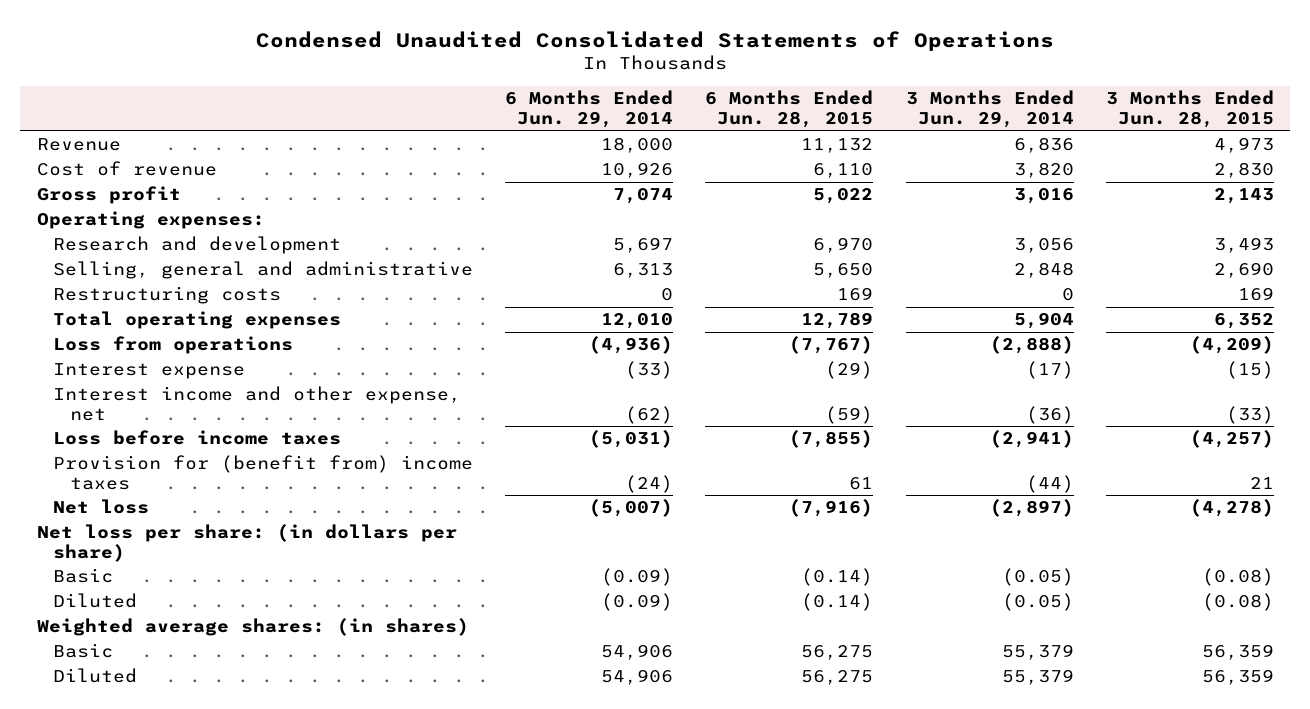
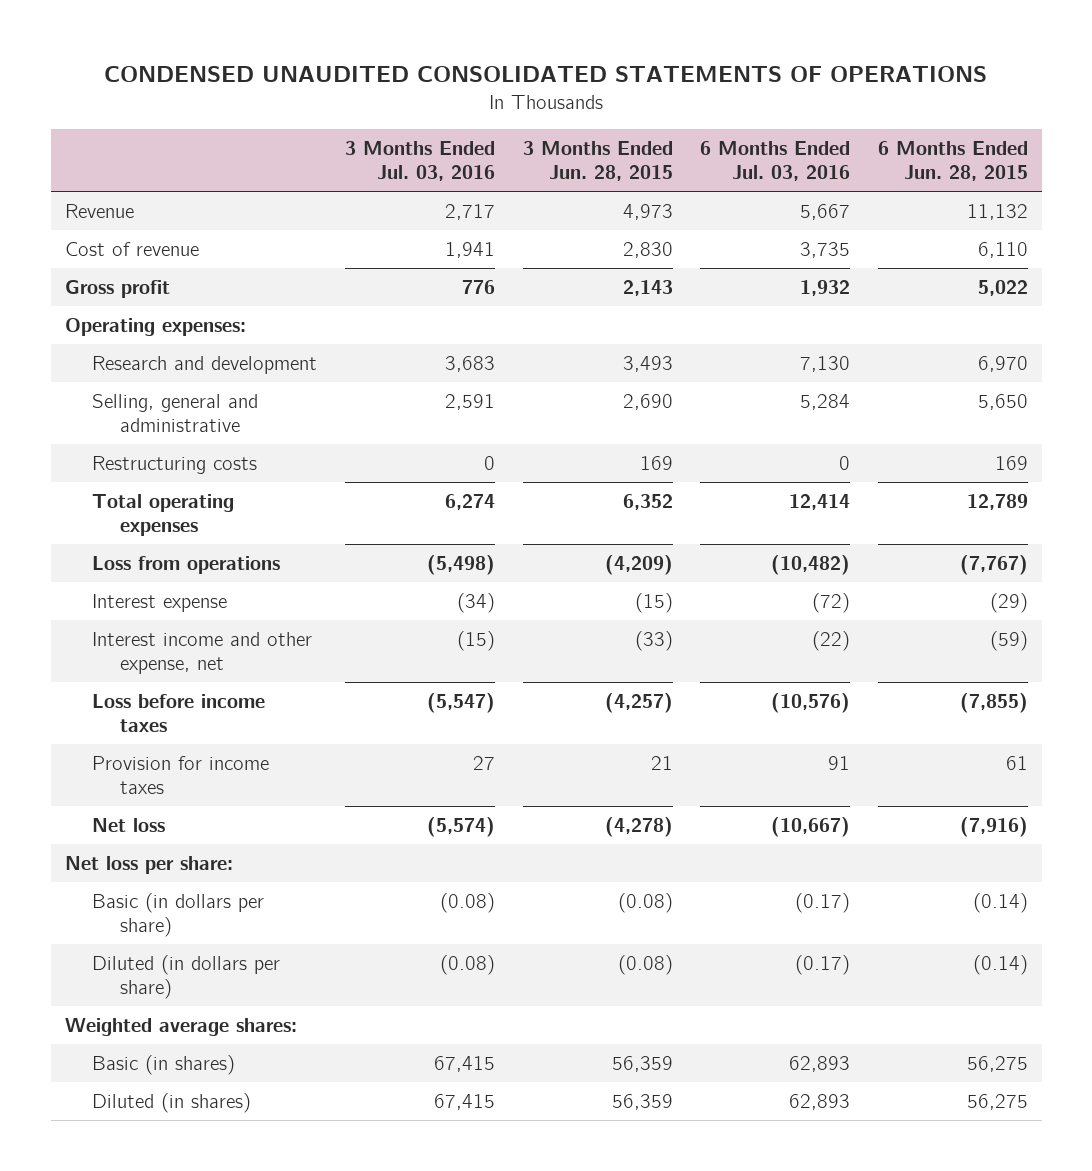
[256,30,1055,51] Condensed Unaudited Consolidated Statements of Operations -> [104,65,988,82] CONDENSED UNAUDITED CONSOLIDATED STATEMENTS OF OPERATIONS
[505,90,674,129] 6 Months Ended Jun. 29, 2014 -> none
[905,90,1074,129] 3 Months Ended Jun. 29, 2014 -> none
none -> [344,141,495,182] 3 Months Ended Jul. 03, 2016
none -> [700,141,851,182] 6 Months Ended Jul. 03, 2016
[53,455,474,491] Provision for (benefit from) income taxes -> [92,756,270,795] Provision for income taxes
[36,524,457,563] Net loss per share: (in dollars per share) -> [64,856,233,875] Net loss per share:
[53,568,114,584] Basic -> [92,893,265,938] Basic (in dollars per share)
[53,593,138,609] Diluted -> [92,955,281,1000] Diluted (in dollars per share)
[36,618,469,637] Weighted average shares: (in shares) -> [64,1018,297,1037] Weighted average shares:
[53,643,114,659] Basic -> [92,1055,236,1076] Basic (in shares)
[53,668,138,684] Diluted -> [92,1093,252,1114] Diluted (in shares)

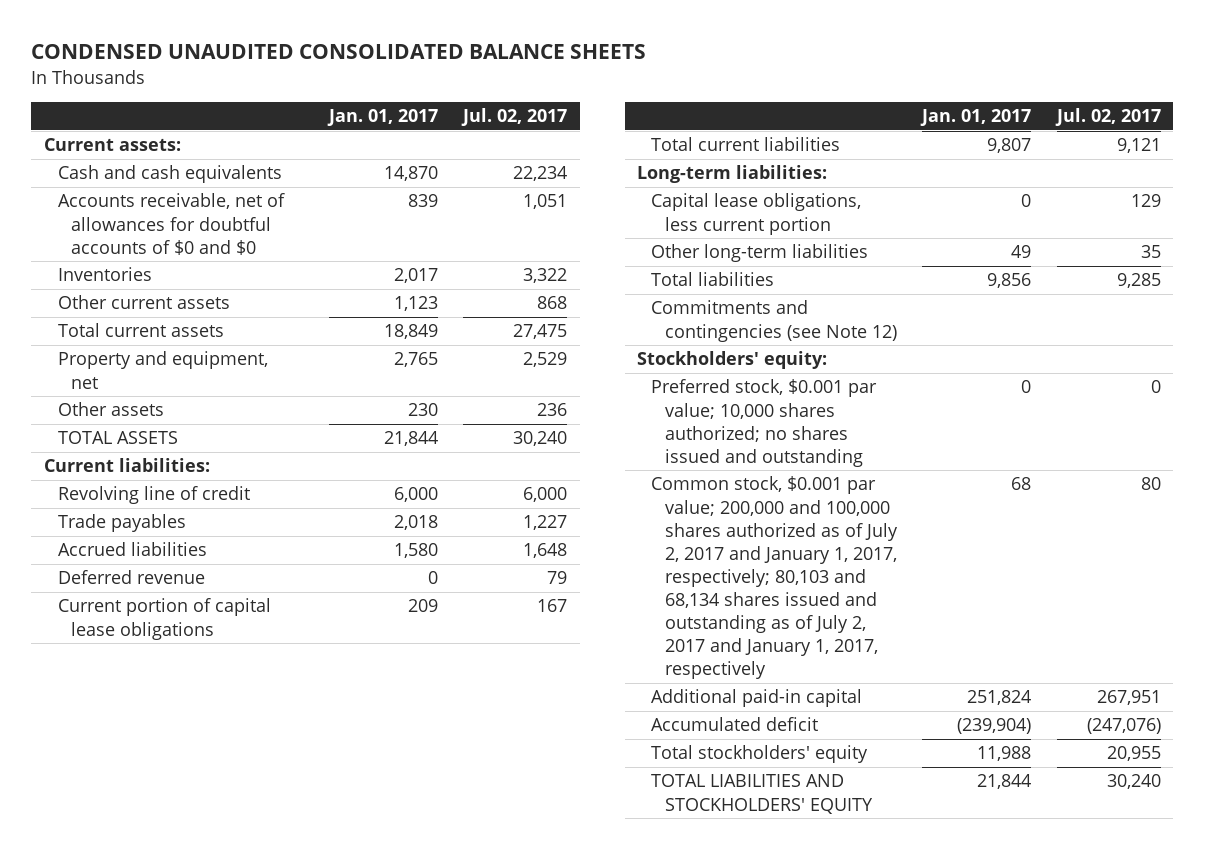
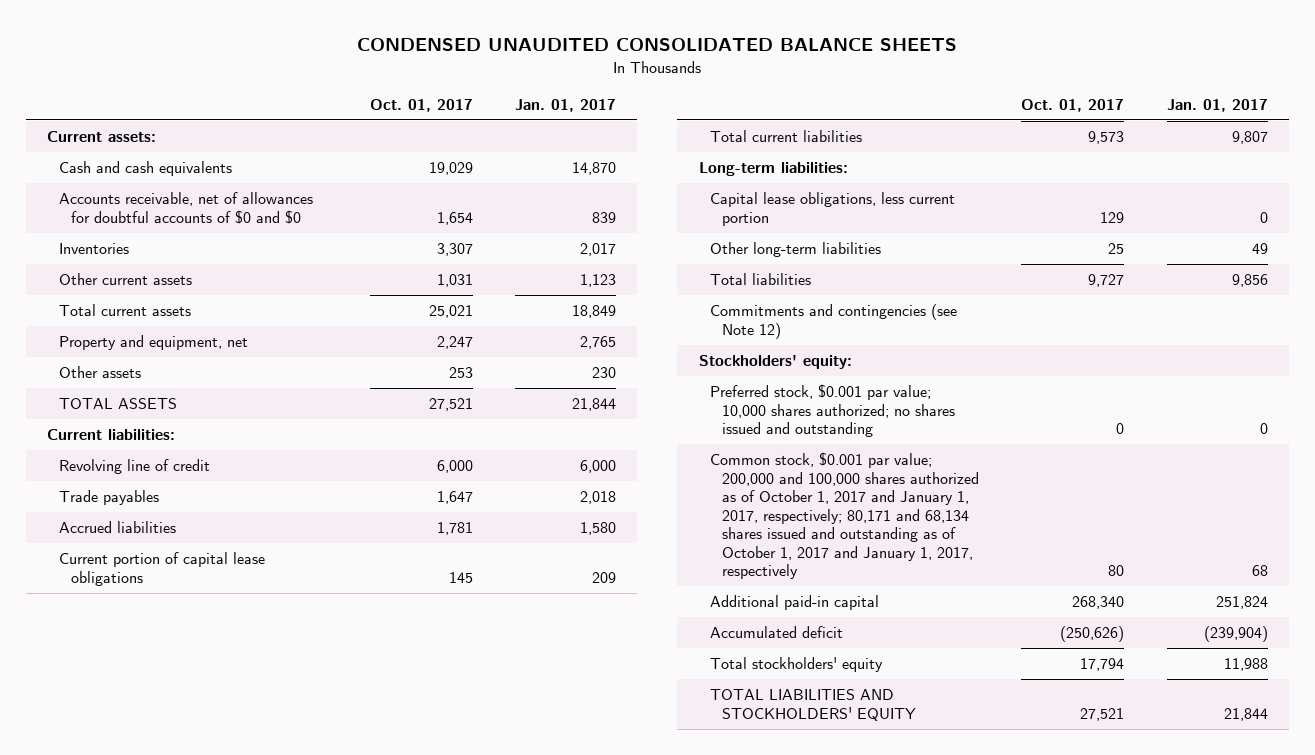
[461,108,568,127] Jul. 02, 2017 -> none
none -> [369,98,473,112] Oct. 01, 2017
[57,570,205,585] Deferred revenue -> none
[651,476,898,680] Common stock, $0.001 par value; 200,000 and 100,000 shares authorized as of July 2, 2017 and January 1, 2017, respectively; 80,103 and 68,134 shares issued and outstanding as of July 2, 2017 and January 1, 2017, respectively -> [710,452,979,580] Common stock, $0.001 par value; 200,000 and 100,000 shares authorized as of October 1, 2017 and January 1, 2017, respectively; 80,171 and 68,134 shares issued and outstanding as of October 1, 2017 and January 1, 2017, respectively

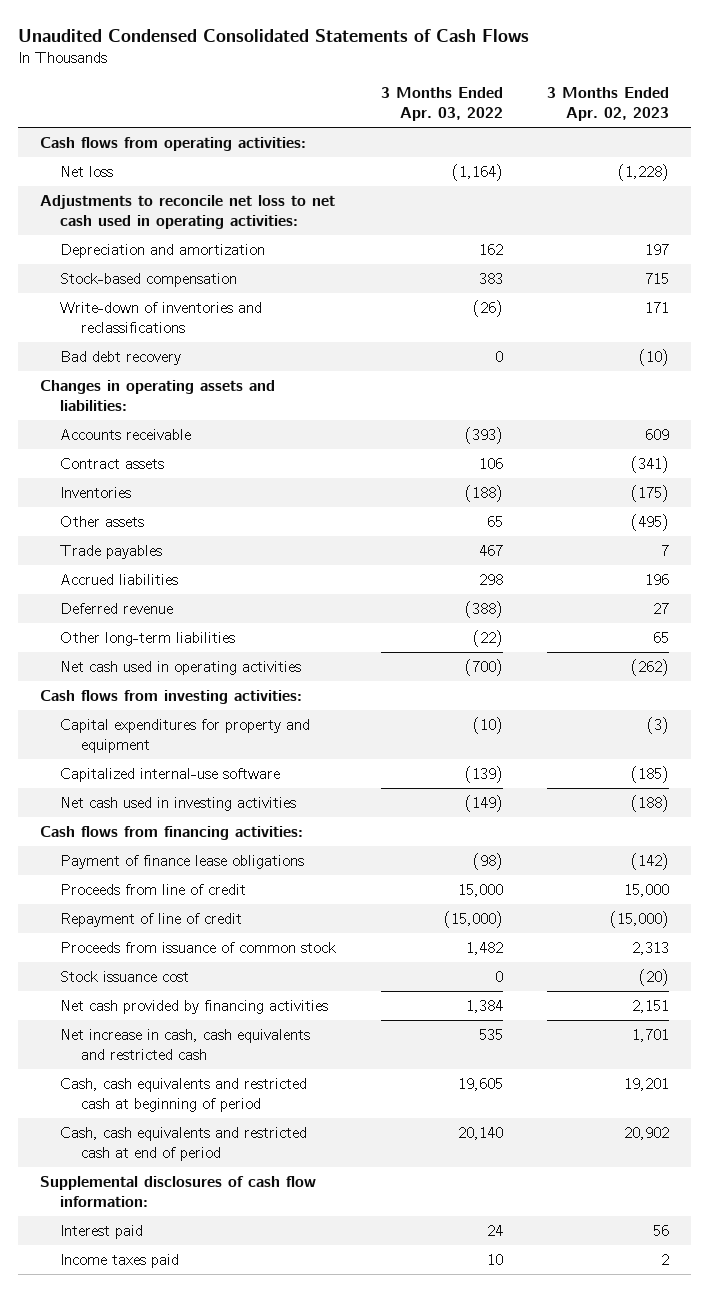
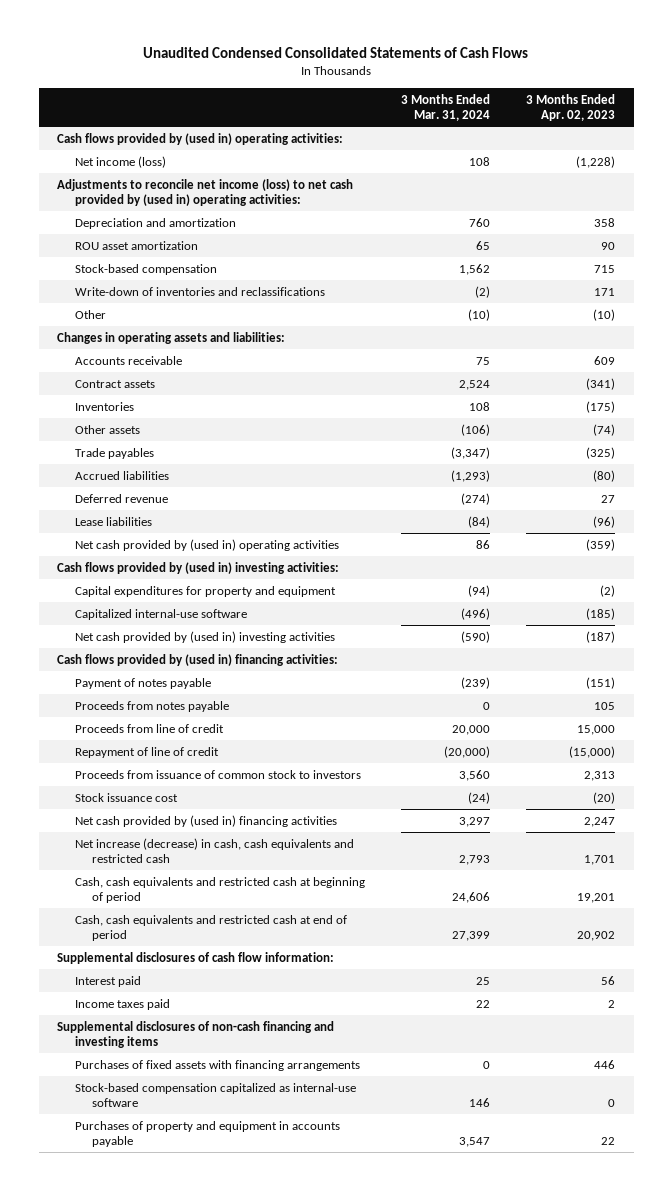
[380,87,503,122] 3 Months Ended Apr. 03, 2022 -> none
none -> [400,93,490,121] 3 Months Ended Mar. 31, 2024
[39,136,306,151] Cash flows from operating activities: -> [56,132,343,145] Cash flows provided by (used in) operating activities:
[60,165,114,177] Net loss -> [74,155,166,168] Net income (loss)
[39,194,335,229] Adjustments to reconcile net loss to net cash used in operating activities: -> [56,178,353,206] Adjustments to reconcile net income (loss) to net cash provided by (used in) operating activities:
[645,243,670,255] 197 -> [594,217,616,227] 358
none -> [74,240,198,250] ROU asset amortization
[60,350,182,365] Bad debt recovery -> none
none -> [74,309,106,319] Other
[631,513,670,531] (495) -> [593,423,616,436] (74)
[661,544,670,556] 7 -> [586,446,616,459] (325)
[645,573,670,585] 196 -> [593,469,616,482] (80)
[60,631,236,646] Other long-term liabilities -> none
none -> [74,516,152,526] Lease liabilities
[60,660,302,675] Net cash used in operating activities -> [74,538,339,551] Net cash provided by (used in) operating activities
[631,658,670,676] (262) -> [586,538,616,551] (359)
[39,689,302,704] Cash flows from investing activities: -> [56,561,339,574] Cash flows provided by (used in) investing activities:
[647,716,670,734] (3) -> [600,584,616,597] (2)
[60,796,297,811] Net cash used in investing activities -> [74,630,335,643] Net cash provided by (used in) investing activities
[631,794,670,812] (188) -> [586,630,616,643] (187)
[39,825,303,840] Cash flows from financing activities: -> [56,653,338,666] Cash flows provided by (used in) financing activities:
[60,854,305,869] Payment of finance lease obligations -> [74,677,211,689] Payment of notes payable
[631,852,670,870] (142) -> [586,676,616,689] (151)
none -> [74,700,229,712] Proceeds from notes payable
[60,941,337,953] Proceeds from issuance of common stock -> [74,769,361,779] Proceeds from issuance of common stock to investors
[60,999,329,1014] Net cash provided by financing activities -> [74,814,337,827] Net cash provided by (used in) financing activities
[632,999,670,1013] 2,151 -> [584,816,616,827] 2,247
[60,1028,311,1060] Net increase in cash, cash equivalents and restricted cash -> [74,837,354,863] Net increase (decrease) in cash, cash equivalents and restricted cash
none -> [56,1020,334,1048] Supplemental disclosures of non-cash financing and investing items
none -> [74,1059,360,1071] Purchases of fixed assets with financing arrangements
none -> [74,1082,356,1107] Stock-based compensation capitalized as internal-use software
none -> [74,1120,340,1147] Purchases of property and equipment in accounts payable

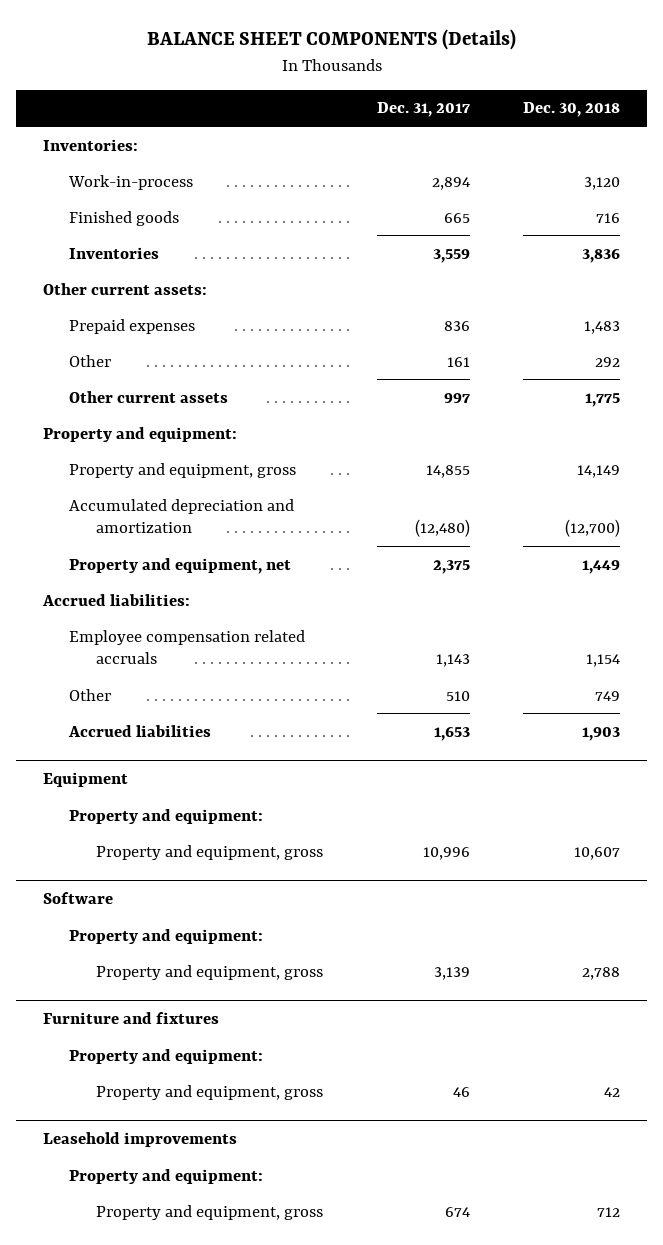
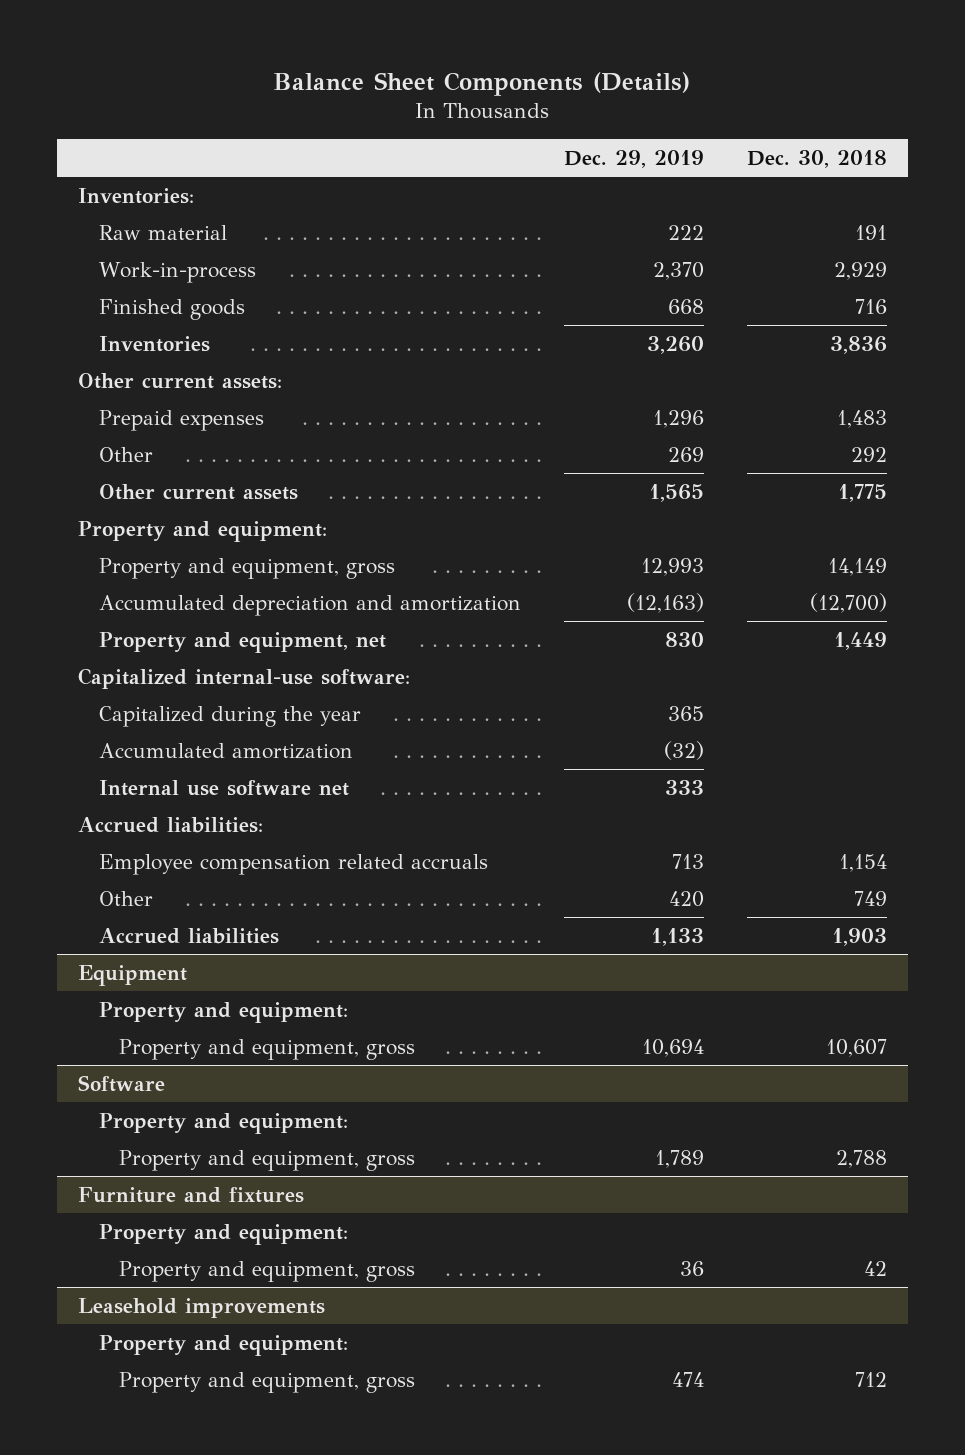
[146,29,516,51] BALANCE SHEET COMPONENTS (Details) -> [273,71,691,96] Balance Sheet Components (Details)
[376,102,470,118] Dec. 31, 2017 -> none
none -> [563,150,704,169] Dec. 29, 2019
none -> [98,224,227,240] Raw material
[584,176,621,190] 3,120 -> [833,261,887,280] 2,929
none -> [78,667,411,689] Capitalized internal-use software:
none -> [98,705,361,727] Capitalized during the year
none -> [98,742,353,759] Accumulated amortization
none -> [98,779,349,796] Internal use software net

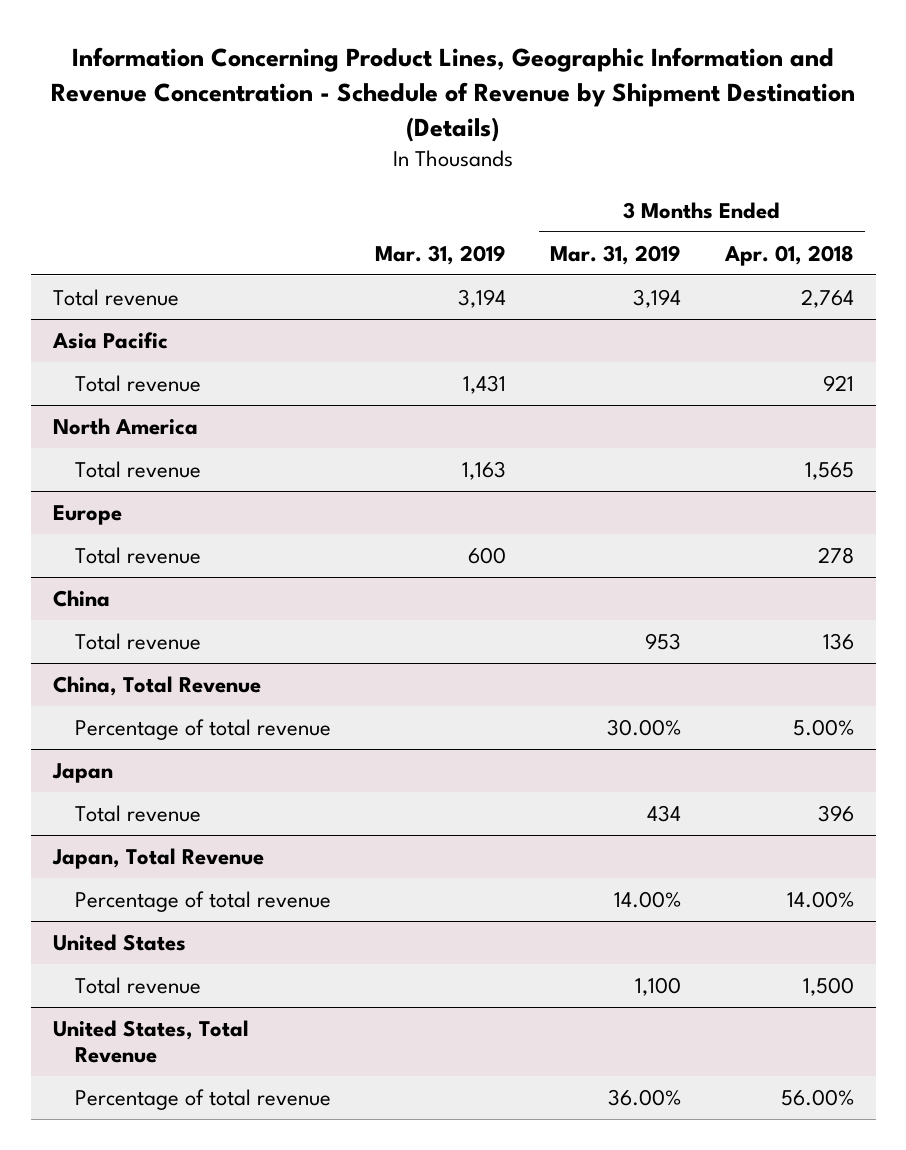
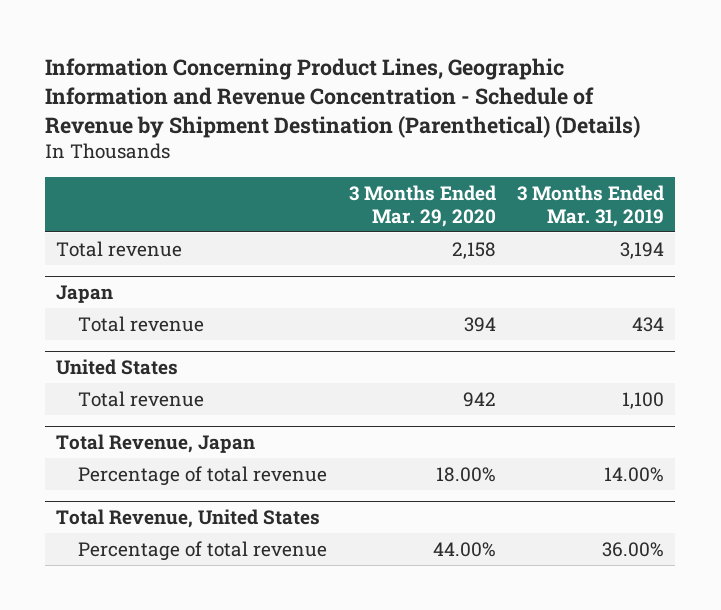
[51,46,856,142] Information Concerning Product Lines, Geographic Information and Revenue Concentration - Schedule of Revenue by Shipment Destination (Details) -> [45,57,641,139] Information Concerning Product Lines, Geographic Information and Revenue Concentration - Schedule of Revenue by Shipment Destination (Parenthetical) (Details)
[375,244,507,265] Mar. 31, 2019 -> none
[723,244,854,266] Apr. 01, 2018 -> none
none -> [348,185,496,227] 3 Months Ended Mar. 29, 2020
[51,331,168,349] Asia Pacific -> none
[75,374,202,392] Total revenue -> none
[52,417,198,435] North America -> none
[75,460,202,478] Total revenue -> none
[52,504,122,525] Europe -> none
[75,546,202,564] Total revenue -> none
[52,589,110,607] China -> none
[75,632,202,650] Total revenue -> none
[52,675,261,696] China, Total Revenue -> none
[75,718,332,740] Percentage of total revenue -> none
[51,847,264,869] Japan, Total Revenue -> none
[75,890,332,912] Percentage of total revenue -> none
none -> [56,434,256,454] Total Revenue, Japan
none -> [78,465,328,486] Percentage of total revenue
[52,1019,249,1064] United States, Total Revenue -> [56,509,321,529] Total Revenue, United States

